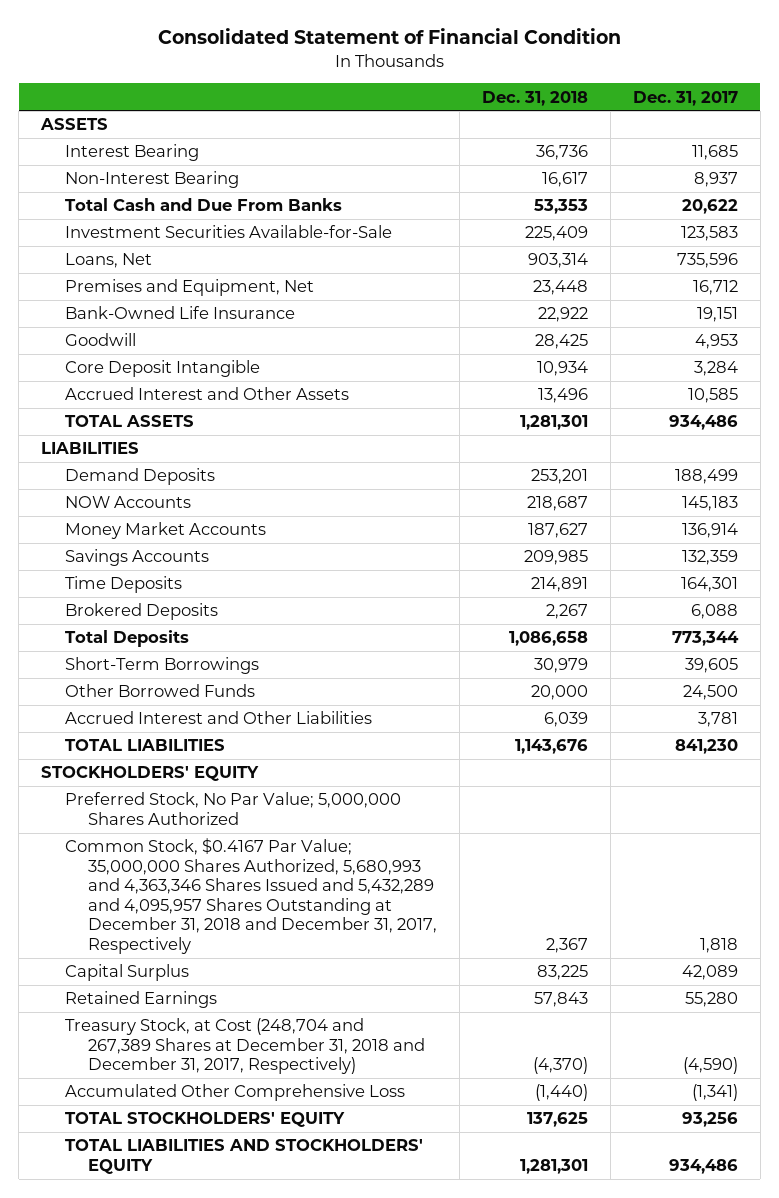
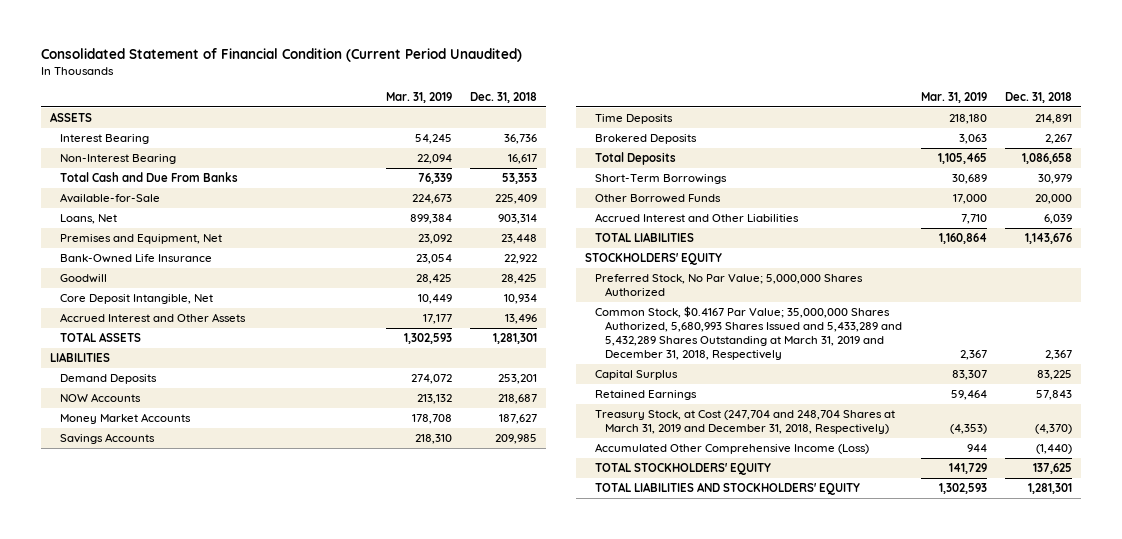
[157,28,621,45] Consolidated Statement of Financial Condition -> [40,48,522,63] Consolidated Statement of Financial Condition (Current Period Unaudited)
[632,90,738,106] Dec. 31, 2017 -> none
none -> [385,92,452,104] Mar. 31, 2019
[64,225,392,239] Investment Securities Available-for-Sale -> [60,193,161,204] Available-for-Sale
[64,360,260,378] Core Deposit Intangible -> [60,294,214,305] Core Deposit Intangible, Net
[64,838,437,954] Common Stock, $0.4167 Par Value; 35,000,000 Shares Authorized, 5,680,993 and 4,363,346 Shares Issued and 5,432,289 and 4,095,957 Shares Outstanding at December 31, 2018 and December 31, 2017, Respectively -> [595,306,903,360] Common Stock, $0.4167 Par Value; 35,000,000 Shares Authorized, 5,680,993 Shares Issued and 5,433,289 and 5,432,289 Shares Outstanding at March 31, 2019 and December 31, 2018, Respectively
[64,1018,425,1075] Treasury Stock, at Cost (248,704 and 267,389 Shares at December 31, 2018 and December 31, 2017, Respectively) -> [595,410,896,435] Treasury Stock, at Cost (247,704 and 248,704 Shares at March 31, 2019 and December 31, 2018, Respectively)
[64,1084,405,1102] Accumulated Other Comprehensive Loss -> [595,443,870,455] Accumulated Other Comprehensive Income (Loss)

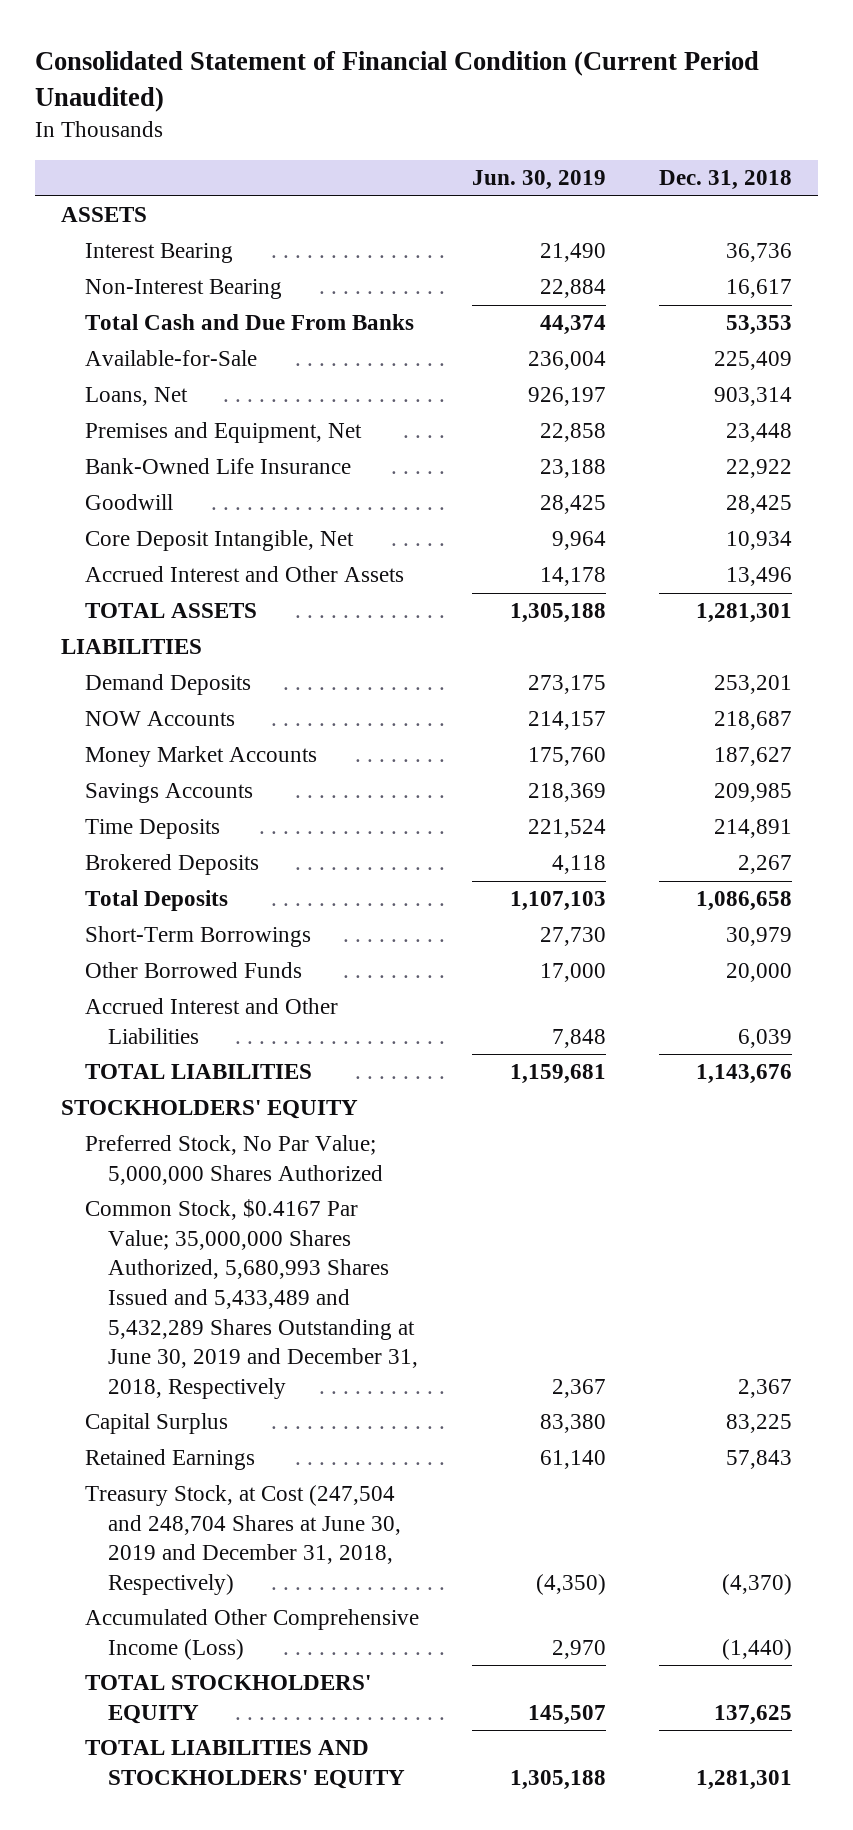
[385,92,452,104] Mar. 31, 2019 -> none
none -> [471,170,606,191] Jun. 30, 2019
[595,306,903,360] Common Stock, $0.4167 Par Value; 35,000,000 Shares Authorized, 5,680,993 Shares Issued and 5,433,289 and 5,432,289 Shares Outstanding at March 31, 2019 and December 31, 2018, Respectively -> [84,1199,419,1399] Common Stock, $0.4167 Par Value; 35,000,000 Shares Authorized, 5,680,993 Shares Issued and 5,433,489 and 5,432,289 Shares Outstanding at June 30, 2019 and December 31, 2018, Respectively
[595,410,896,435] Treasury Stock, at Cost (247,704 and 248,704 Shares at March 31, 2019 and December 31, 2018, Respectively) -> [84,1485,402,1596] Treasury Stock, at Cost (247,504 and 248,704 Shares at June 30, 2019 and December 31, 2018, Respectively)

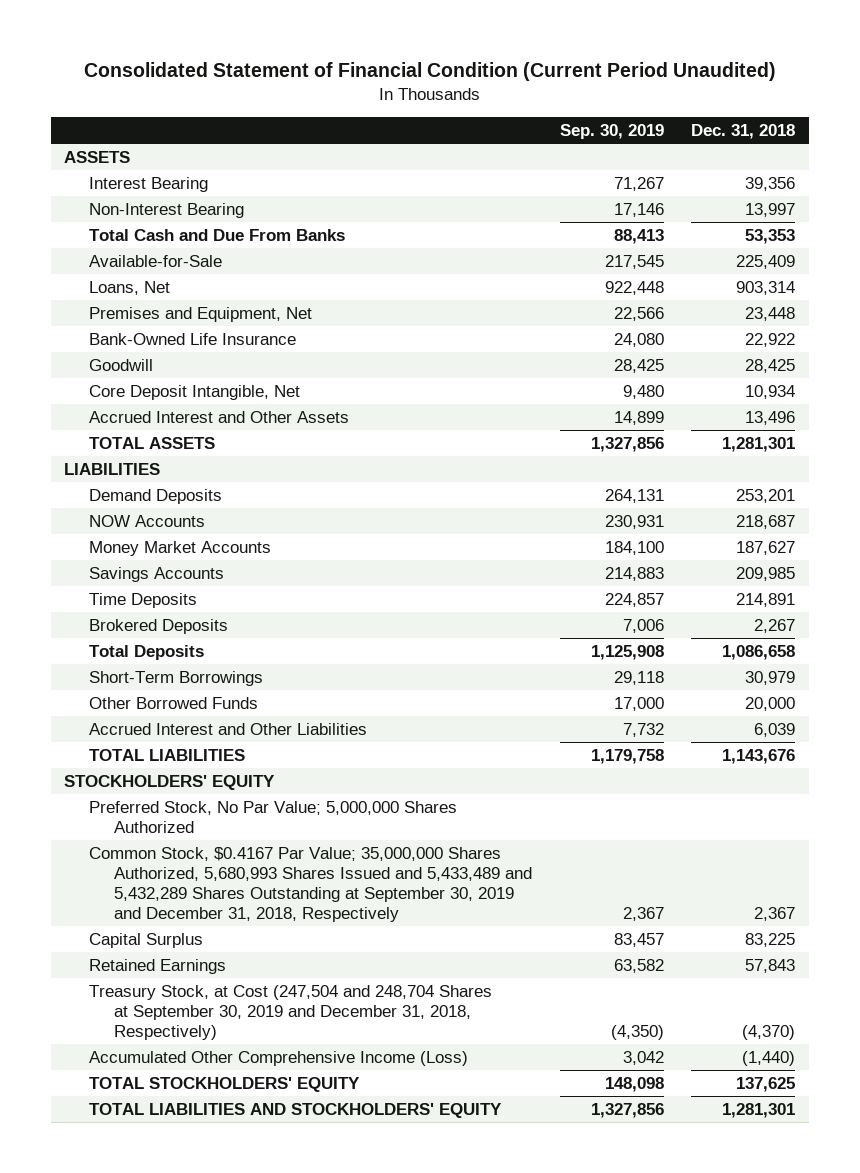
[471,170,606,191] Jun. 30, 2019 -> none
none -> [559,124,664,140] Sep. 30, 2019
[725,243,792,263] 36,736 -> [745,176,796,191] 39,356
[725,279,792,299] 16,617 -> [745,202,796,217] 13,997
[84,1199,419,1399] Common Stock, $0.4167 Par Value; 35,000,000 Shares Authorized, 5,680,993 Shares Issued and 5,433,489 and 5,432,289 Shares Outstanding at June 30, 2019 and December 31, 2018, Respectively -> [89,846,533,922] Common Stock, $0.4167 Par Value; 35,000,000 Shares Authorized, 5,680,993 Shares Issued and 5,433,489 and 5,432,289 Shares Outstanding at September 30, 2019 and December 31, 2018, Respectively
[84,1485,402,1596] Treasury Stock, at Cost (247,504 and 248,704 Shares at June 30, 2019 and December 31, 2018, Respectively) -> [89,984,493,1040] Treasury Stock, at Cost (247,504 and 248,704 Shares at September 30, 2019 and December 31, 2018, Respectively)

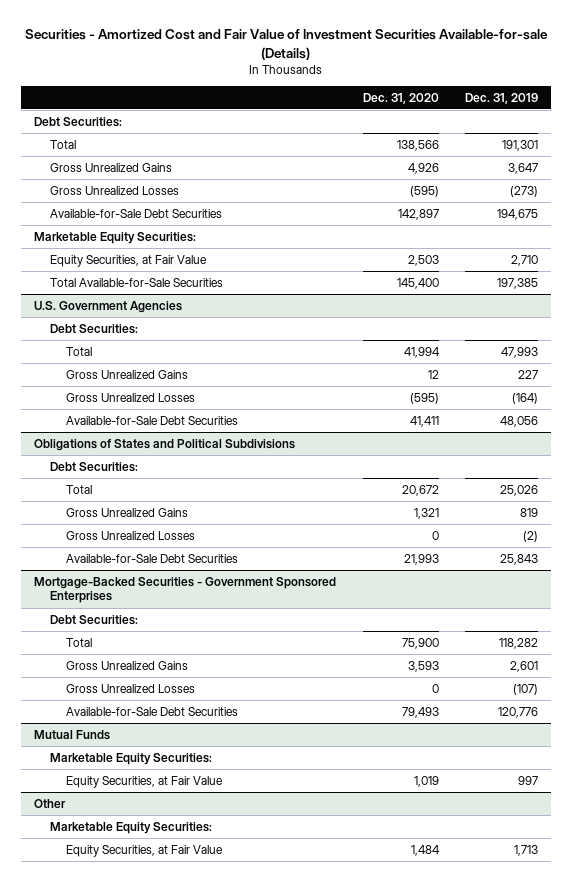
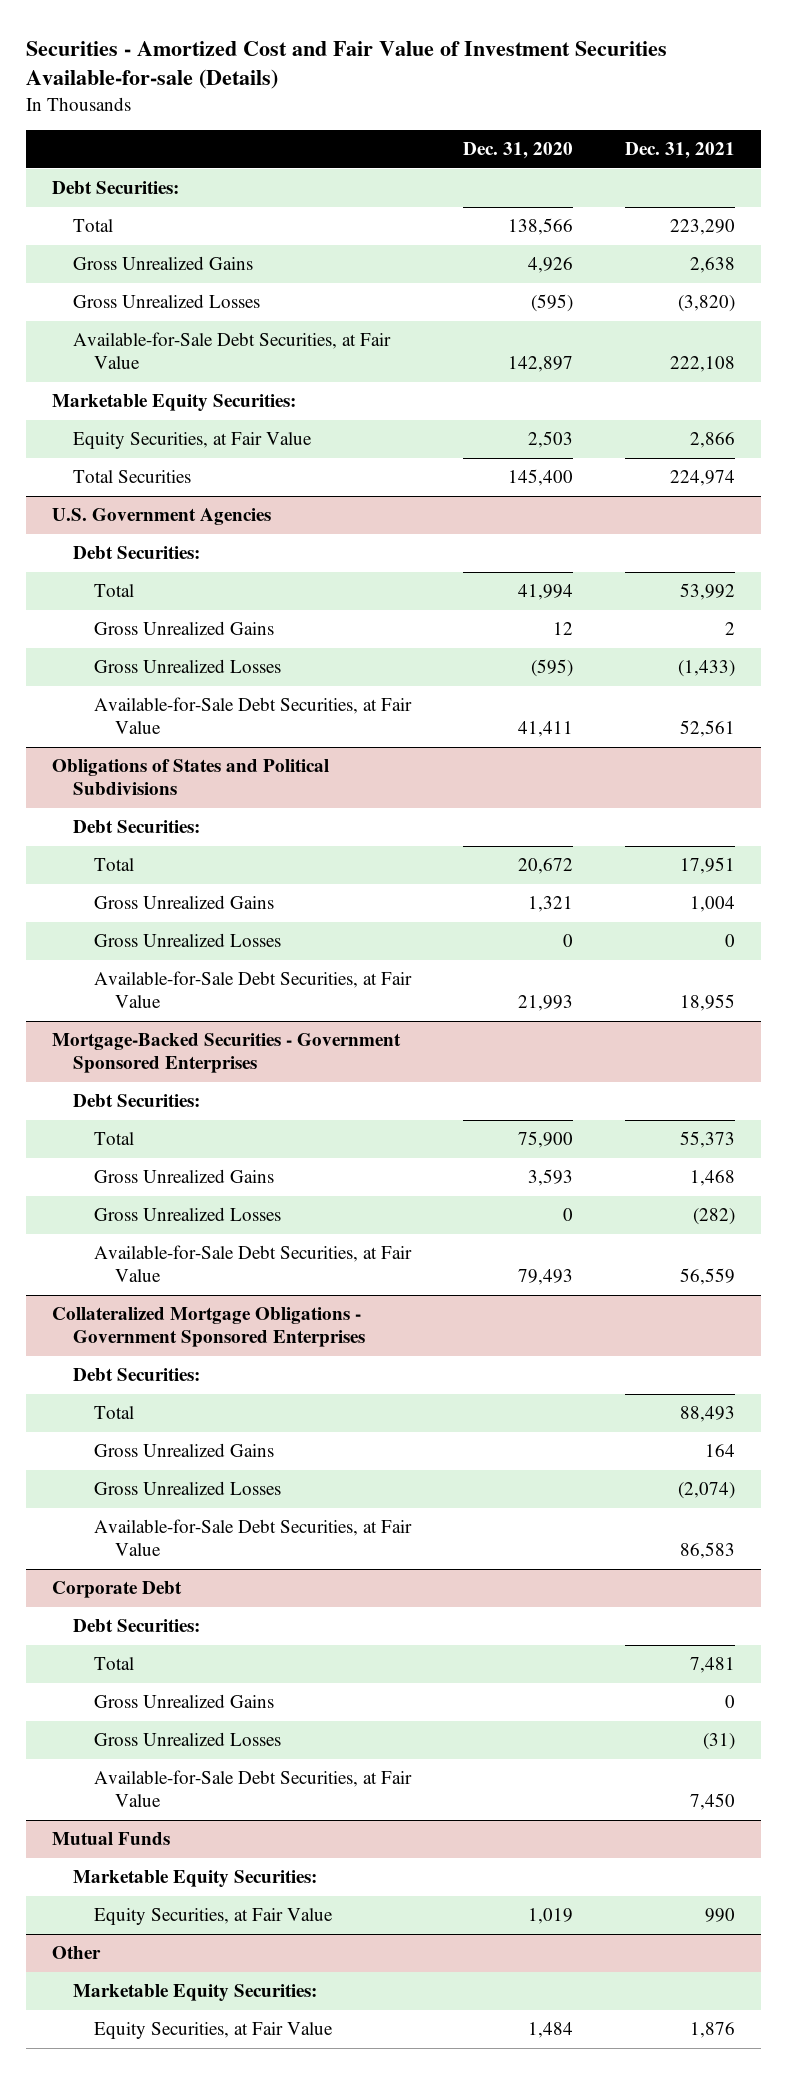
[465,92,539,104] Dec. 31, 2019 -> none
none -> [624,142,735,160] Dec. 31, 2021
[49,208,222,218] Available-for-Sale Debt Securities -> [73,332,392,370] Available-for-Sale Debt Securities, at Fair Value
[49,277,223,287] Total Available-for-Sale Securities -> [73,470,192,484] Total Securities
[65,415,238,425] Available-for-Sale Debt Securities -> [94,697,413,735] Available-for-Sale Debt Securities, at Fair Value
[65,553,238,563] Available-for-Sale Debt Securities -> [94,971,413,1009] Available-for-Sale Debt Securities, at Fair Value
[65,706,238,716] Available-for-Sale Debt Securities -> [94,1245,413,1283] Available-for-Sale Debt Securities, at Fair Value
none -> [51,1307,366,1348] Collateralized Mortgage Obligations - Government Sponsored Enterprises
none -> [73,1368,201,1382] Debt Securities:
none -> [94,1406,135,1420] Total
none -> [94,1443,275,1458] Gross Unrealized Gains
none -> [94,1481,282,1496] Gross Unrealized Losses
none -> [94,1519,413,1557] Available-for-Sale Debt Securities, at Fair Value
none -> [51,1581,182,1599] Corporate Debt
none -> [73,1619,201,1633] Debt Securities:
none -> [94,1657,135,1671] Total
none -> [94,1694,275,1709] Gross Unrealized Gains
none -> [94,1732,282,1747] Gross Unrealized Losses
none -> [94,1770,413,1808] Available-for-Sale Debt Securities, at Fair Value

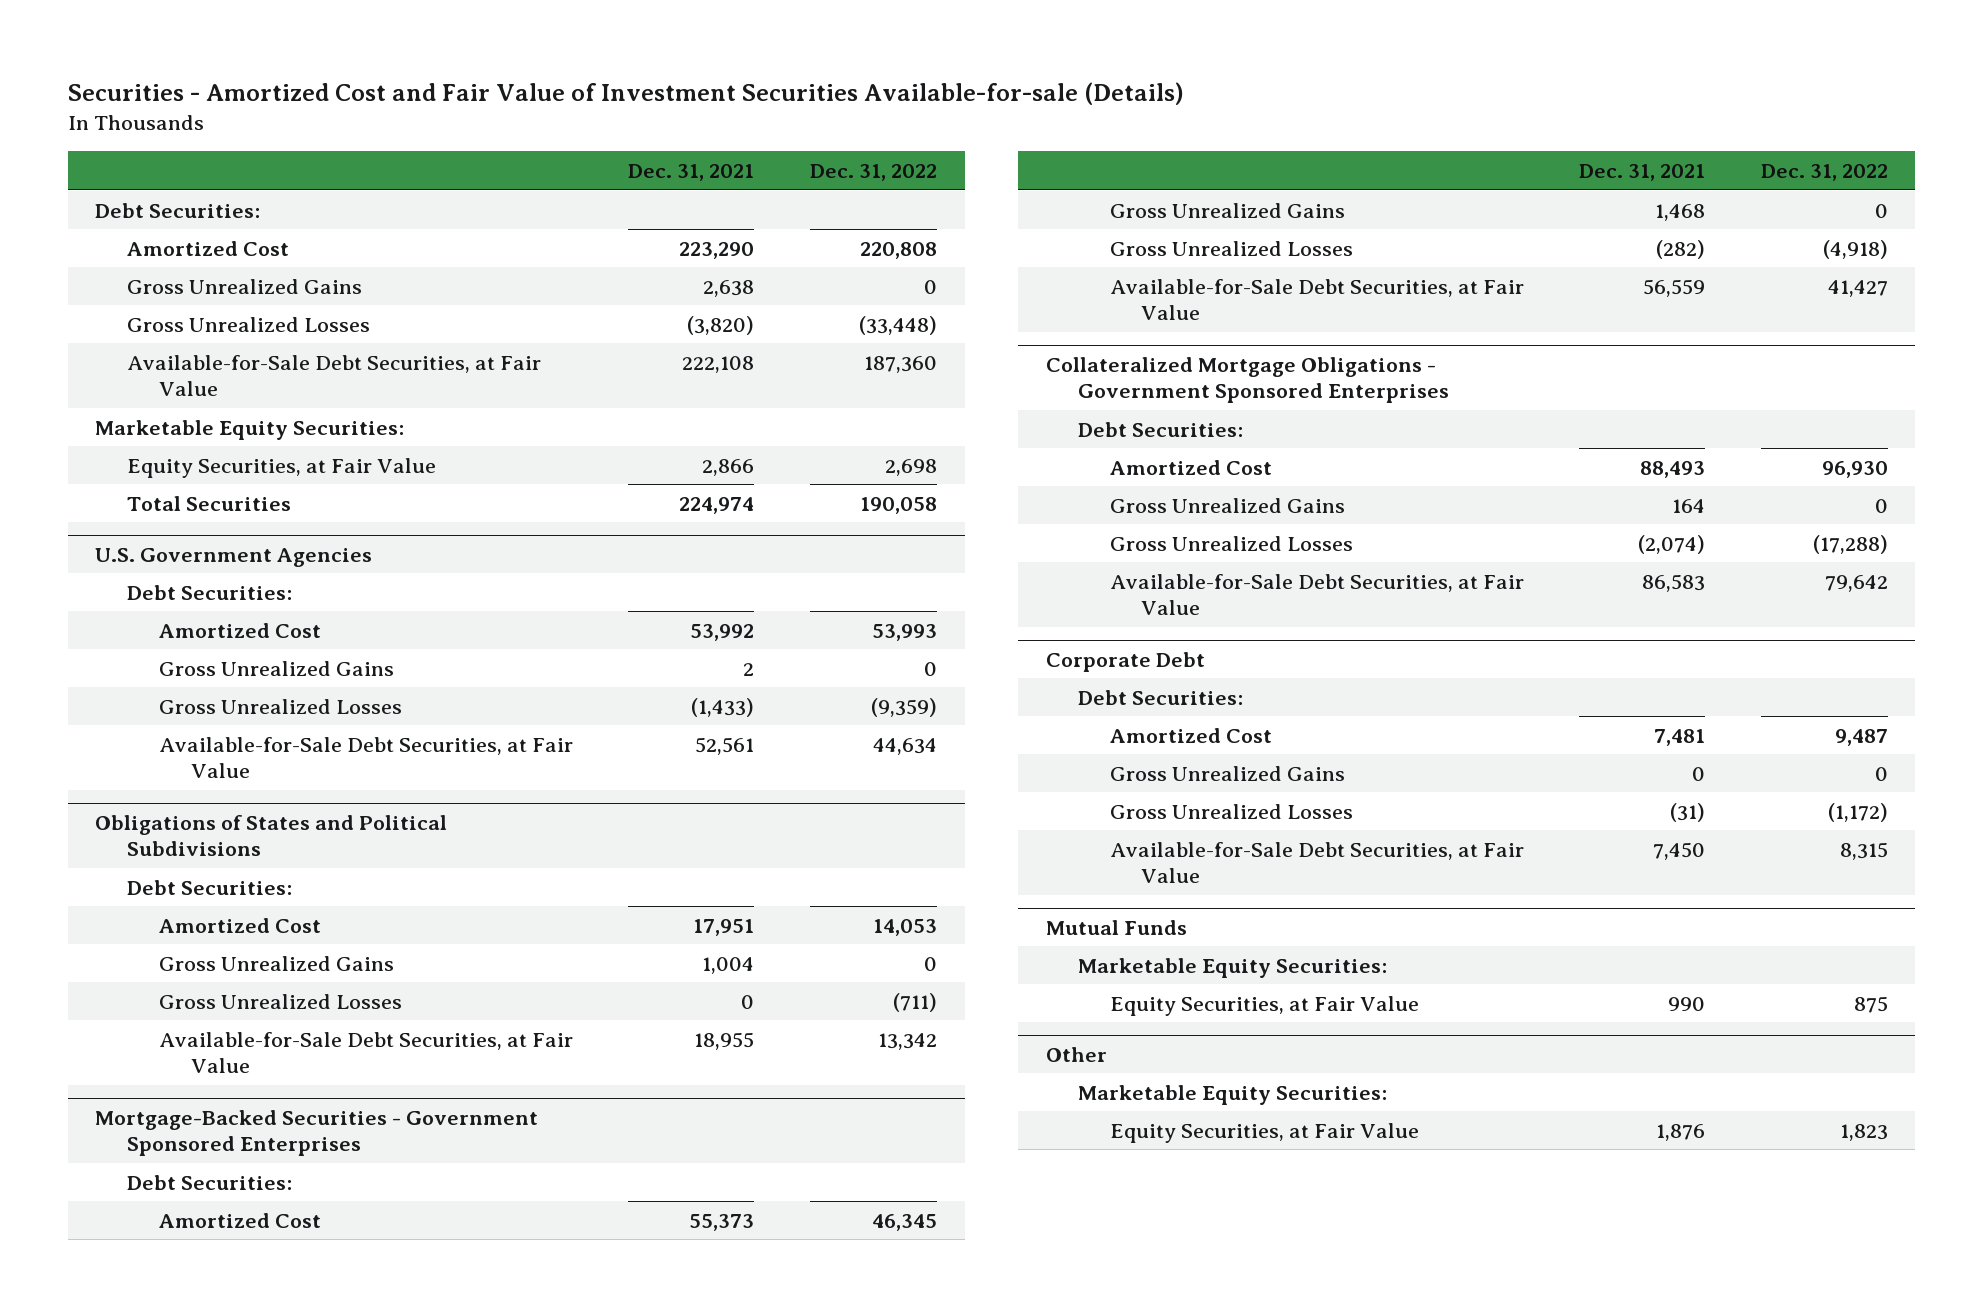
[462,142,573,160] Dec. 31, 2020 -> none
none -> [809,163,937,181] Dec. 31, 2022
[73,219,114,233] Total -> [127,240,290,256] Amortized Cost
[94,584,135,598] Total -> [158,622,321,638] Amortized Cost
[94,858,135,872] Total -> [158,917,321,933] Amortized Cost
[94,1132,135,1146] Total -> [158,1212,321,1228] Amortized Cost
[94,1406,135,1420] Total -> [1109,459,1272,475] Amortized Cost
[94,1657,135,1671] Total -> [1109,727,1272,743] Amortized Cost

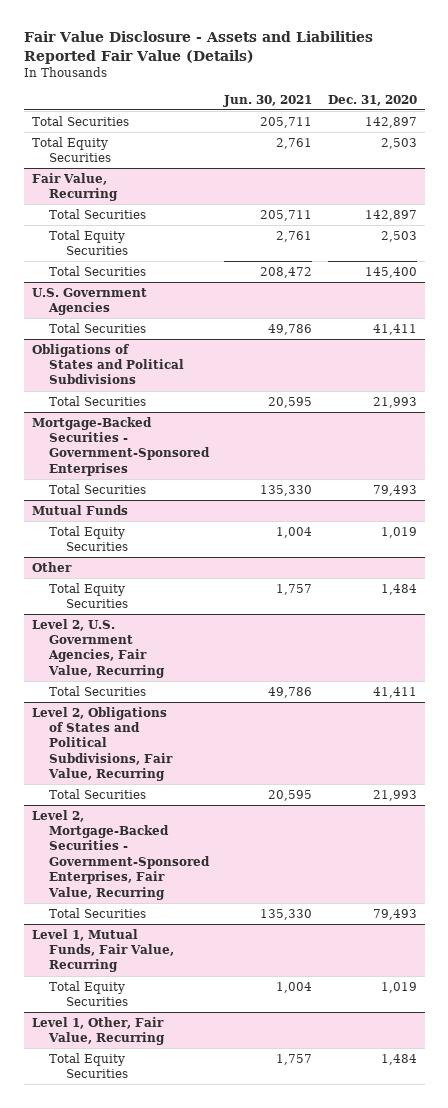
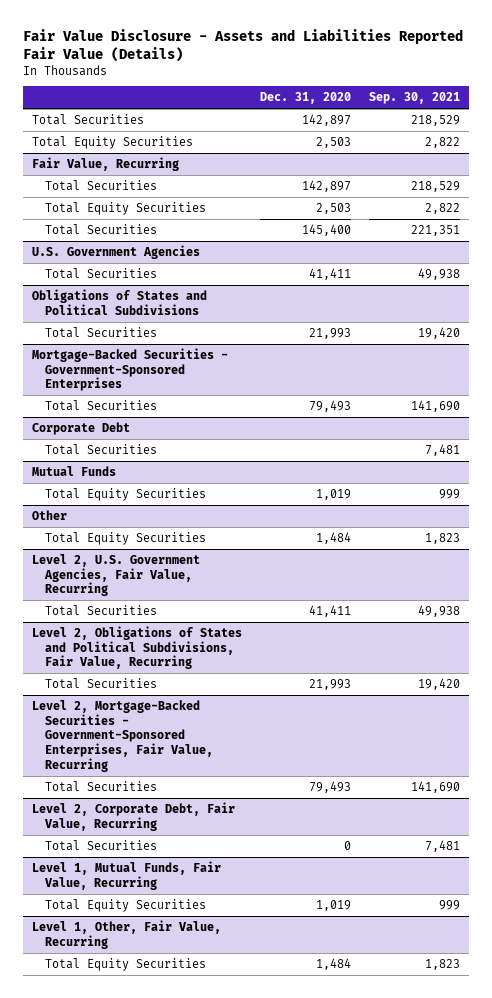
[223,94,313,107] Jun. 30, 2021 -> none
none -> [369,92,461,105] Sep. 30, 2021
none -> [32,421,131,435] Corporate Debt
none -> [44,443,157,455] Total Securities
none -> [32,801,236,831] Level 2, Corporate Debt, Fair Value, Recurring
none -> [44,839,157,851] Total Securities

